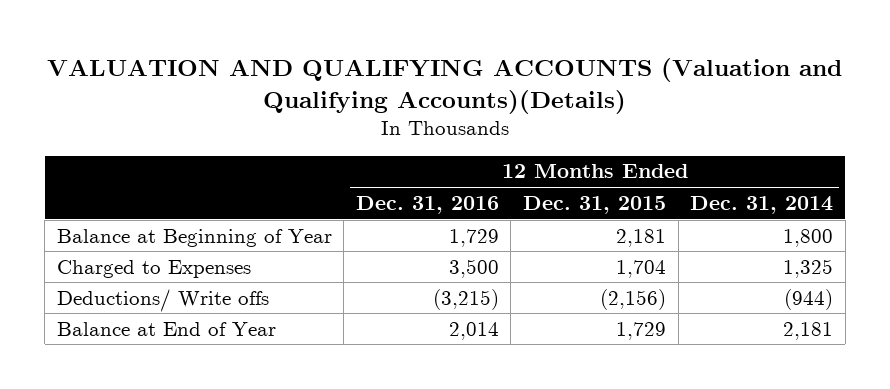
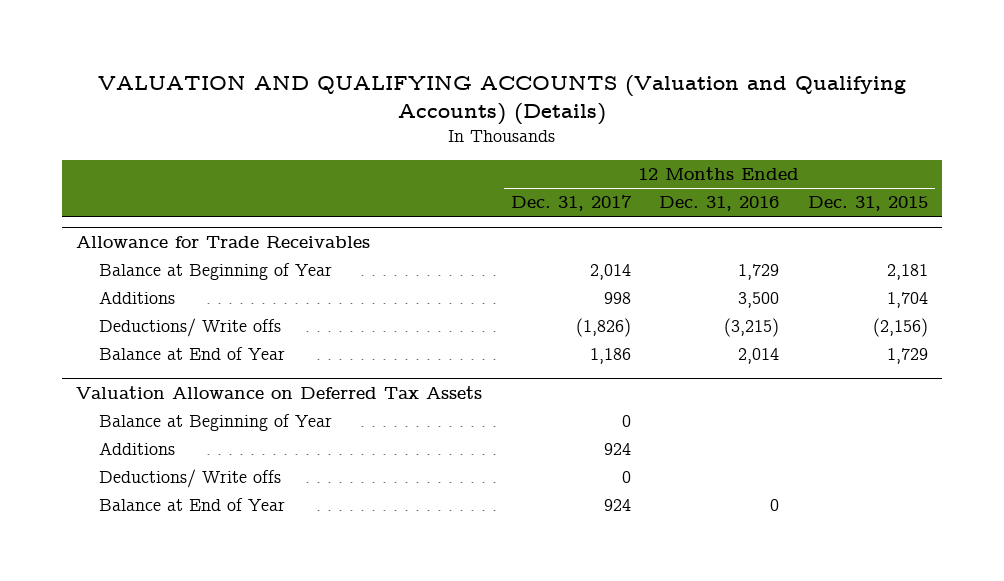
[46,58,842,114] VALUATION AND QUALIFYING ACCOUNTS (Valuation and Qualifying Accounts)(Details) -> [98,75,907,125] VALUATION AND QUALIFYING ACCOUNTS (Valuation and Qualifying Accounts) (Details)
[690,195,834,214] Dec. 31, 2014 -> none
none -> [510,195,632,212] Dec. 31, 2017
none -> [76,235,371,248] Allowance for Trade Receivables
[56,259,251,278] Charged to Expenses -> [99,291,176,305] Additions
none -> [76,385,483,399] Valuation Allowance on Deferred Tax Assets
none -> [99,414,333,432] Balance at Beginning of Year
none -> [99,442,176,456] Additions
none -> [99,469,282,489] Deductions/ Write offs
none -> [99,498,286,512] Balance at End of Year

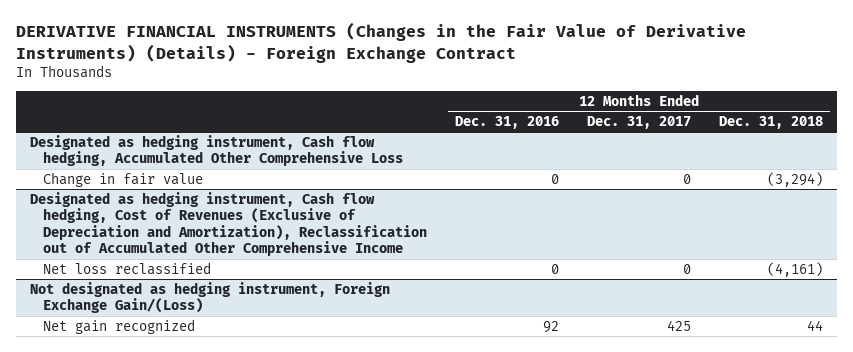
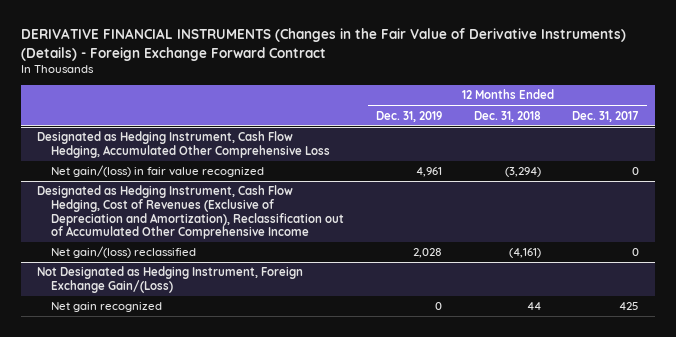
[16,22,747,63] DERIVATIVE FINANCIAL INSTRUMENTS (Changes in the Fair Value of Derivative Instruments) (Details) - Foreign Exchange Contract -> [21,28,627,61] DERIVATIVE FINANCIAL INSTRUMENTS (Changes in the Fair Value of Derivative Instruments) (Details) - Foreign Exchange Forward Contract
[454,116,559,130] Dec. 31, 2016 -> none
none -> [376,110,443,122] Dec. 31, 2019
[30,134,403,167] Designated as hedging instrument, Cash flow hedging, Accumulated Other Comprehensive Loss -> [37,131,331,158] Designated as Hedging Instrument, Cash Flow Hedging, Accumulated Other Comprehensive Loss
[42,171,203,187] Change in fair value -> [51,165,265,178] Net gain/(loss) in fair value recognized
[30,191,427,257] Designated as hedging instrument, Cash flow hedging, Cost of Revenues (Exclusive of Depreciation and Amortization), Reclassification out of Accumulated Other Comprehensive Income -> [37,185,345,240] Designated as Hedging Instrument, Cash Flow Hedging, Cost of Revenues (Exclusive of Depreciation and Amortization), Reclassification out of Accumulated Other Comprehensive Income
[42,261,211,275] Net loss reclassified -> [51,246,197,259] Net gain/(loss) reclassified
[30,281,391,314] Not designated as hedging instrument, Foreign Exchange Gain/(Loss) -> [37,266,304,293] Not Designated as Hedging Instrument, Foreign Exchange Gain/(Loss)

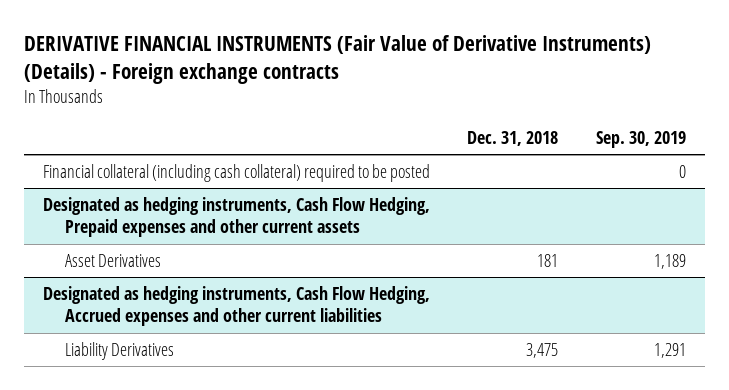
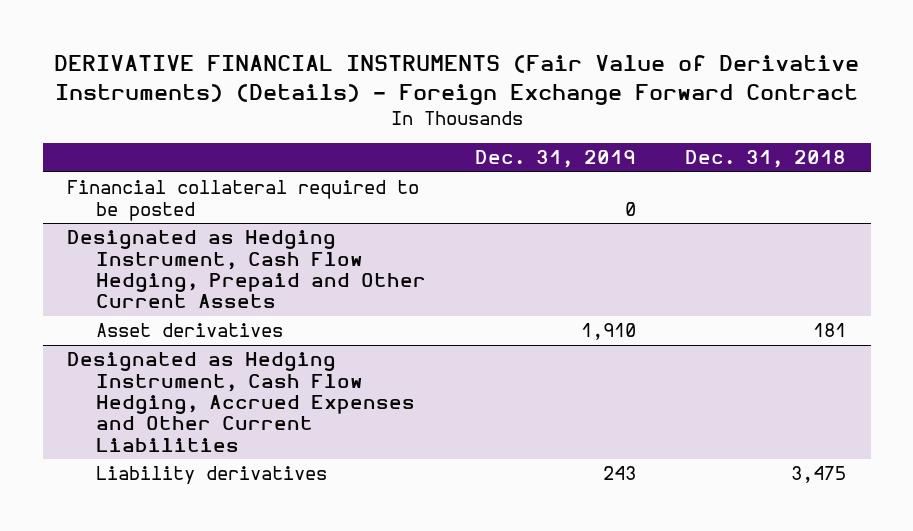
[23,35,651,84] DERIVATIVE FINANCIAL INSTRUMENTS (Fair Value of Derivative Instruments) (Details) - Foreign exchange contracts -> [53,55,859,105] DERIVATIVE FINANCIAL INSTRUMENTS (Fair Value of Derivative Instruments) (Details) - Foreign Exchange Forward Contract
[596,130,687,148] Sep. 30, 2019 -> none
none -> [474,150,636,169] Dec. 31, 2019
[42,164,430,183] Financial collateral (including cash collateral) required to be posted -> [67,180,420,221] Financial collateral required to be posted
[42,197,430,238] Designated as hedging instruments, Cash Flow Hedging, Prepaid expenses and other current assets -> [67,230,426,309] Designated as Hedging Instrument, Cash Flow Hedging, Prepaid and Other Current Assets
[64,254,161,268] Asset Derivatives -> [95,323,283,338] Asset derivatives
[42,286,430,327] Designated as hedging instruments, Cash Flow Hedging, Accrued expenses and other current liabilities -> [67,352,415,452] Designated as Hedging Instrument, Cash Flow Hedging, Accrued Expenses and Other Current Liabilities
[64,342,174,361] Liability Derivatives -> [95,466,327,485] Liability derivatives

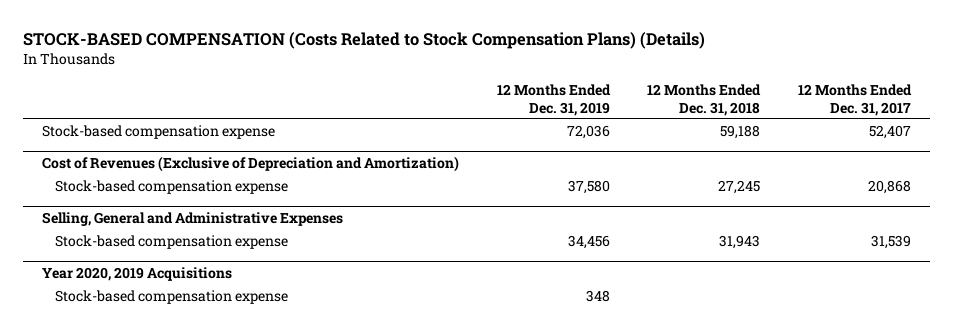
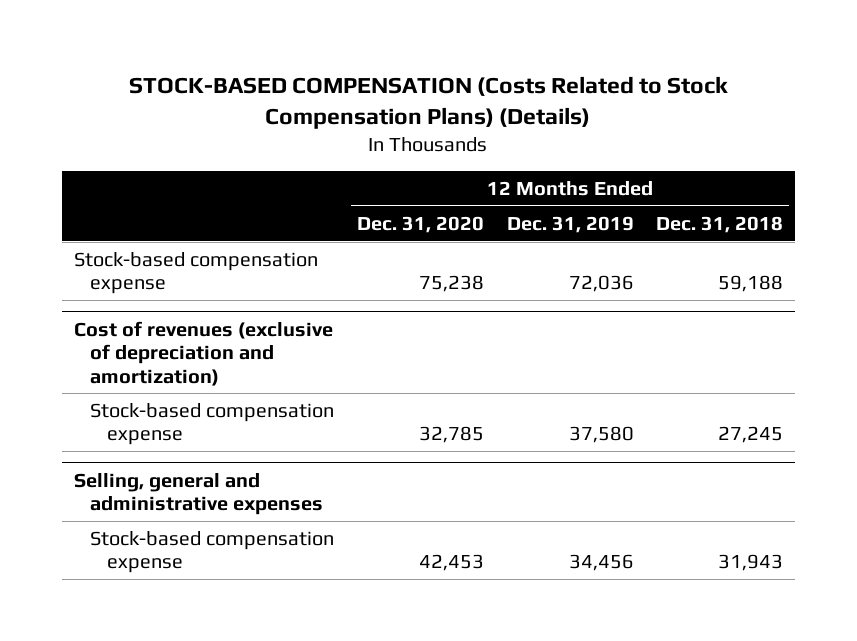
[797,84,912,116] 12 Months Ended Dec. 31, 2017 -> none
none -> [356,215,484,233] Dec. 31, 2020
[41,156,459,173] Cost of Revenues (Exclusive of Depreciation and Amortization) -> [73,320,333,386] Cost of revenues (exclusive of depreciation and amortization)
[41,212,343,227] Selling, General and Administrative Expenses -> [73,472,324,516] Selling, general and administrative expenses
[41,267,232,282] Year 2020, 2019 Acquisitions -> none
[55,290,289,305] Stock-based compensation expense -> none

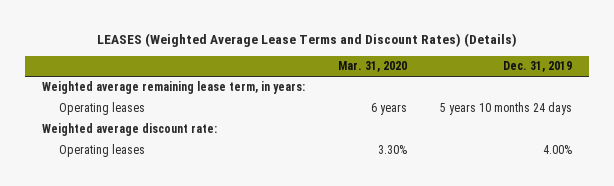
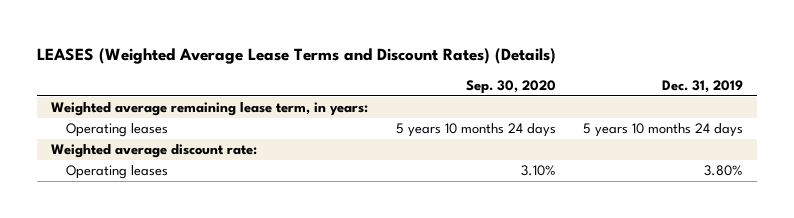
[338,61,408,73] Mar. 31, 2020 -> none
none -> [465,79,556,94] Sep. 30, 2020
[543,145,573,155] 4.00% -> [704,165,744,177] 3.80%

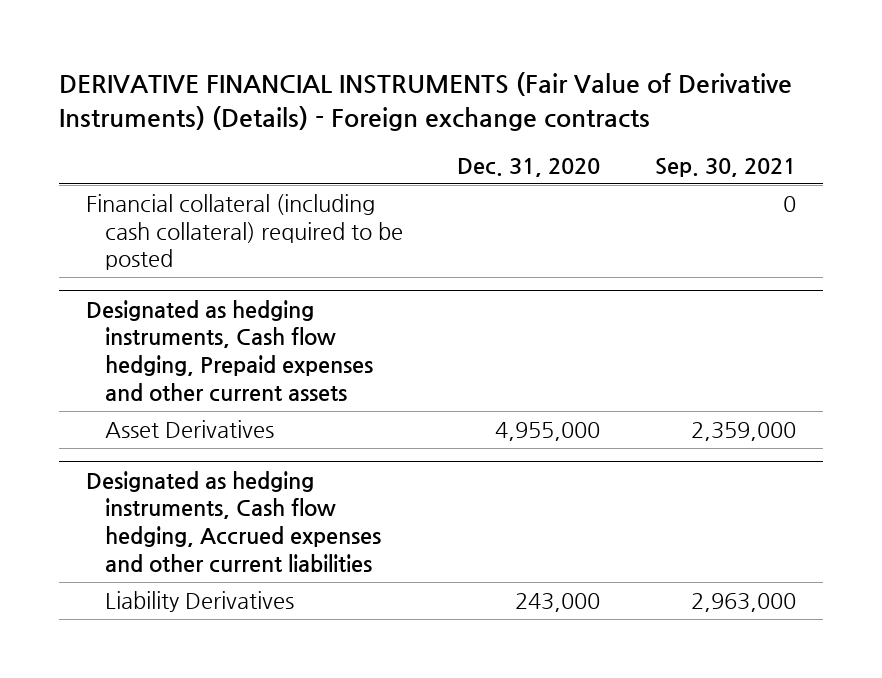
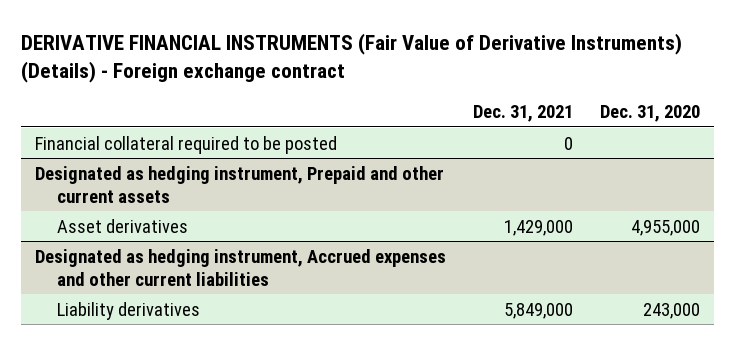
[59,72,793,131] DERIVATIVE FINANCIAL INSTRUMENTS (Fair Value of Derivative Instruments) (Details) - Foreign exchange contracts -> [21,32,683,84] DERIVATIVE FINANCIAL INSTRUMENTS (Fair Value of Derivative Instruments) (Details) - Foreign exchange contract
[654,157,796,177] Sep. 30, 2021 -> none
none -> [472,105,573,123] Dec. 31, 2021
[86,193,403,271] Financial collateral (including cash collateral) required to be posted -> [34,135,337,154] Financial collateral required to be posted
[86,299,373,402] Designated as hedging instruments, Cash flow hedging, Prepaid expenses and other current assets -> [34,165,444,203] Designated as hedging instrument, Prepaid and other current assets
[104,419,274,438] Asset Derivatives -> [56,218,188,233] Asset derivatives
[86,470,381,573] Designated as hedging instruments, Cash flow hedging, Accrued expenses and other current liabilities -> [34,248,446,286] Designated as hedging instrument, Accrued expenses and other current liabilities
[104,590,294,612] Liability Derivatives -> [56,301,200,320] Liability derivatives

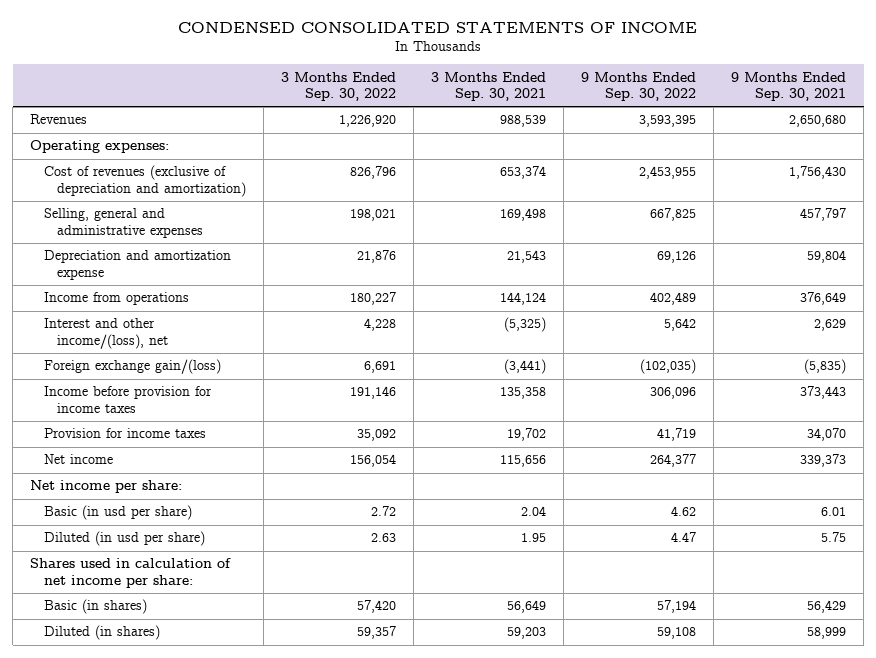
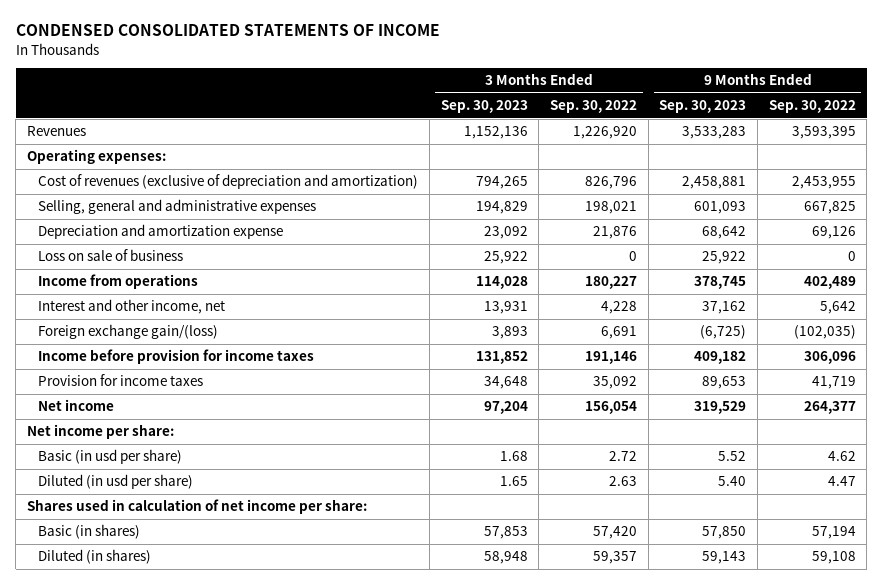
[430,71,546,102] 3 Months Ended Sep. 30, 2021 -> none
[731,71,847,102] 9 Months Ended Sep. 30, 2021 -> none
none -> [440,100,528,114] Sep. 30, 2023
none -> [659,100,747,114] Sep. 30, 2023
none -> [38,249,184,262] Loss on sale of business
[43,318,168,349] Interest and other income/(loss), net -> [38,299,226,315] Interest and other income, net

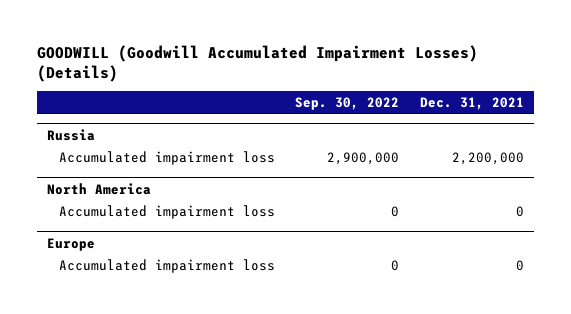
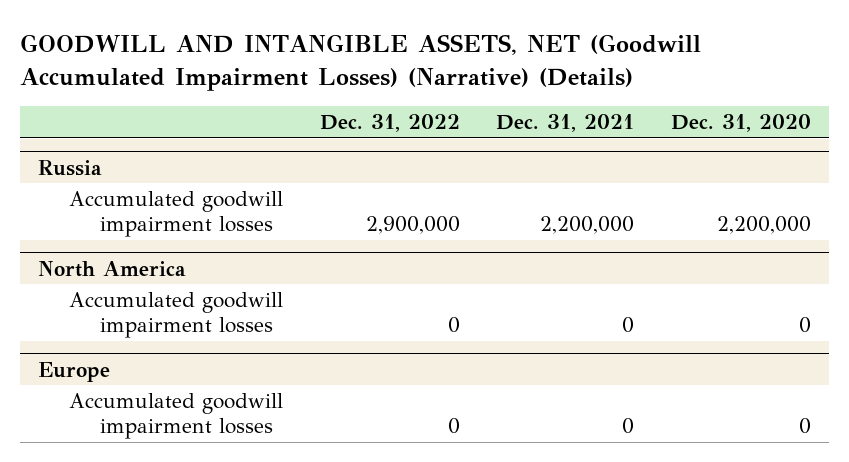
[36,44,478,83] GOODWILL (Goodwill Accumulated Impairment Losses) (Details) -> [19,34,701,91] GOODWILL AND INTANGIBLE ASSETS, NET (Goodwill Accumulated Impairment Losses) (Narrative) (Details)
[295,97,400,111] Sep. 30, 2022 -> none
none -> [319,113,460,132] Dec. 31, 2022
none -> [670,113,811,132] Dec. 31, 2020
[59,150,276,165] Accumulated impairment loss -> [68,191,283,238] Accumulated goodwill impairment losses
[59,204,276,219] Accumulated impairment loss -> [68,292,283,339] Accumulated goodwill impairment losses
[59,258,276,273] Accumulated impairment loss -> [68,393,283,440] Accumulated goodwill impairment losses

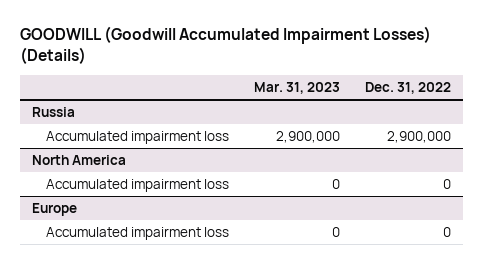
[19,34,701,91] GOODWILL AND INTANGIBLE ASSETS, NET (Goodwill Accumulated Impairment Losses) (Narrative) (Details) -> [19,26,431,65] GOODWILL (Goodwill Accumulated Impairment Losses) (Details)
[496,113,635,132] Dec. 31, 2021 -> none
[670,113,811,132] Dec. 31, 2020 -> none
none -> [254,81,341,94] Mar. 31, 2023
[68,191,283,238] Accumulated goodwill impairment losses -> [46,131,230,145] Accumulated impairment loss
[68,292,283,339] Accumulated goodwill impairment losses -> [46,179,230,193] Accumulated impairment loss
[68,393,283,440] Accumulated goodwill impairment losses -> [46,227,230,241] Accumulated impairment loss

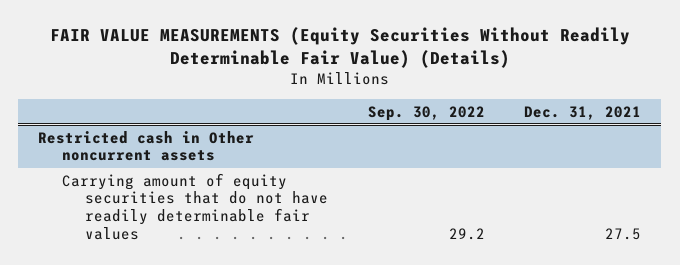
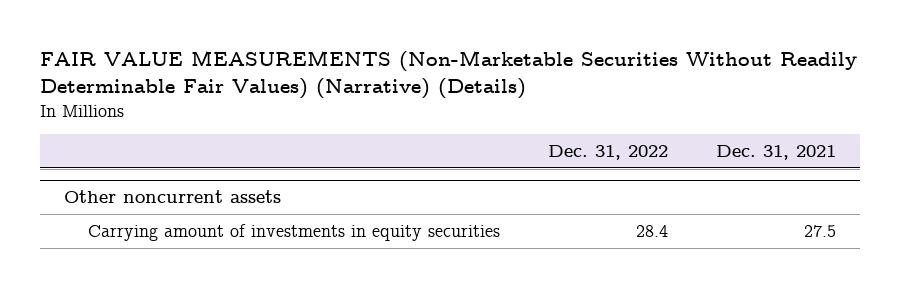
[49,27,630,69] FAIR VALUE MEASUREMENTS (Equity Securities Without Readily Determinable Fair Value) (Details) -> [39,50,857,100] FAIR VALUE MEASUREMENTS (Non-Marketable Securities Without Readily Determinable Fair Values) (Narrative) (Details)
[367,105,485,121] Sep. 30, 2022 -> none
none -> [547,144,668,160] Dec. 31, 2022
[38,130,255,162] Restricted cash in Other noncurrent assets -> [63,190,281,204] Other noncurrent assets
[61,172,328,241] Carrying amount of equity securities that do not have readily determinable fair values -> [87,223,500,241] Carrying amount of investments in equity securities

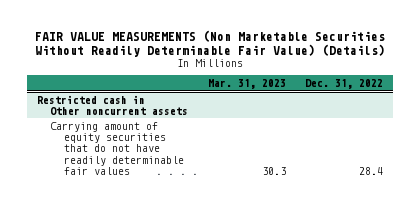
[39,50,857,100] FAIR VALUE MEASUREMENTS (Non-Marketable Securities Without Readily Determinable Fair Values) (Narrative) (Details) -> [35,29,386,57] FAIR VALUE MEASUREMENTS (Non Marketable Securities Without Readily Determinable Fair Value) (Details)
[716,144,837,160] Dec. 31, 2021 -> none
none -> [207,79,286,90] Mar. 31, 2023
[63,190,281,204] Other noncurrent assets -> [36,94,189,115] Restricted cash in Other noncurrent assets
[87,223,500,241] Carrying amount of investments in equity securities -> [50,121,184,175] Carrying amount of equity securities that do not have readily determinable fair values

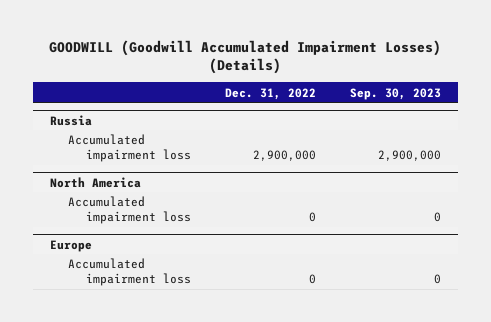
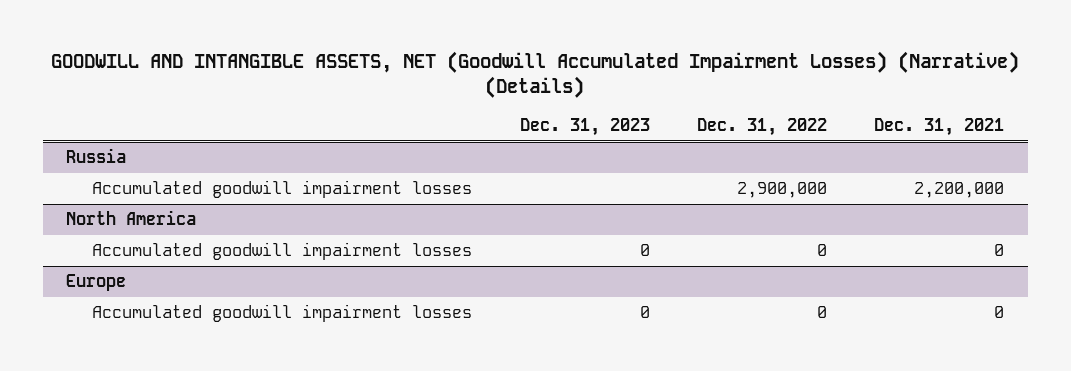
[49,39,442,75] GOODWILL (Goodwill Accumulated Impairment Losses) (Details) -> [51,51,1020,99] GOODWILL AND INTANGIBLE ASSETS, NET (Goodwill Accumulated Impairment Losses) (Narrative) (Details)
[350,87,442,100] Sep. 30, 2023 -> none
none -> [519,117,650,136] Dec. 31, 2023
none -> [874,117,1005,136] Dec. 31, 2021
[67,134,192,163] Accumulated impairment loss -> [92,180,473,199] Accumulated goodwill impairment losses
[67,196,192,225] Accumulated impairment loss -> [92,242,473,261] Accumulated goodwill impairment losses
[67,258,192,287] Accumulated impairment loss -> [92,304,473,323] Accumulated goodwill impairment losses

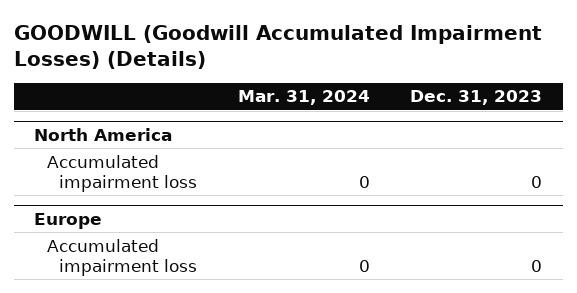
[51,51,1020,99] GOODWILL AND INTANGIBLE ASSETS, NET (Goodwill Accumulated Impairment Losses) (Narrative) (Details) -> [13,25,542,70] GOODWILL (Goodwill Accumulated Impairment Losses) (Details)
[696,117,827,136] Dec. 31, 2022 -> none
[874,117,1005,136] Dec. 31, 2021 -> none
none -> [237,90,370,106] Mar. 31, 2024
[66,148,127,164] Russia -> none
[92,180,473,199] Accumulated goodwill impairment losses -> none
[92,242,473,261] Accumulated goodwill impairment losses -> [46,154,197,192] Accumulated impairment loss
[92,304,473,323] Accumulated goodwill impairment losses -> [46,238,197,276] Accumulated impairment loss

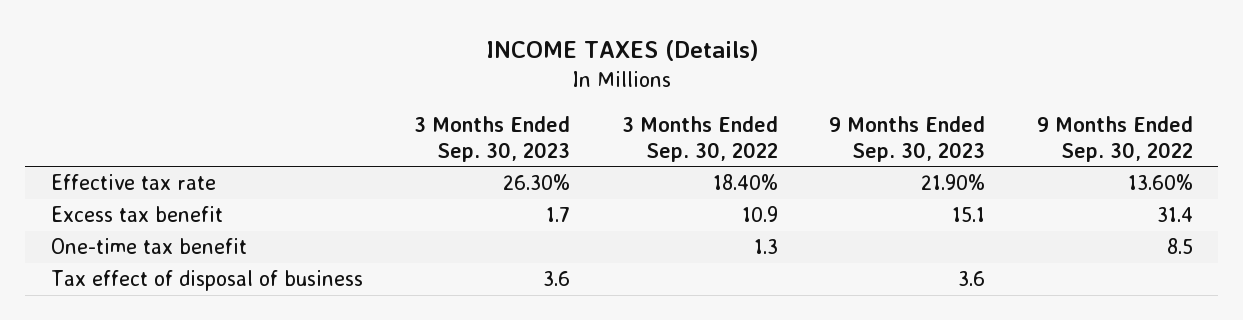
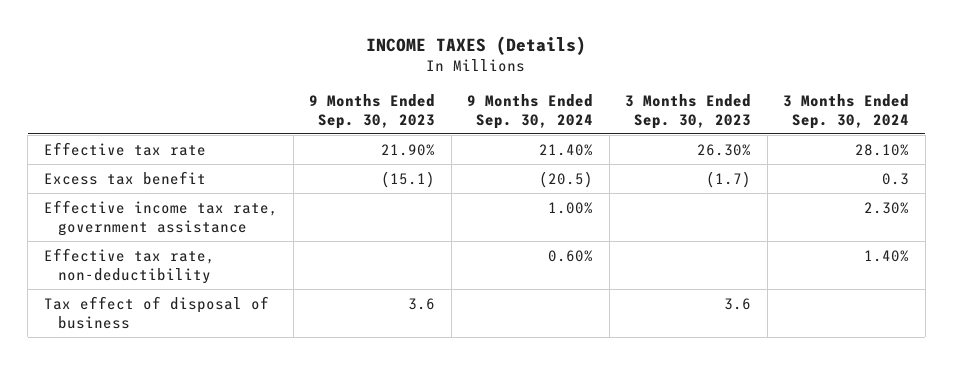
[621,115,778,162] 3 Months Ended Sep. 30, 2022 -> none
[1036,115,1193,162] 9 Months Ended Sep. 30, 2022 -> none
none -> [467,93,594,129] 9 Months Ended Sep. 30, 2024
none -> [783,93,910,129] 3 Months Ended Sep. 30, 2024
[50,238,247,255] One-time tax benefit -> none
[546,207,571,223] 1.7 -> [706,170,752,188] (1.7)
[952,207,986,223] 15.1 -> [381,170,436,188] (15.1)
none -> [43,199,278,236] Effective income tax rate, government assistance
none -> [43,247,215,284] Effective tax rate, non-deductibility

